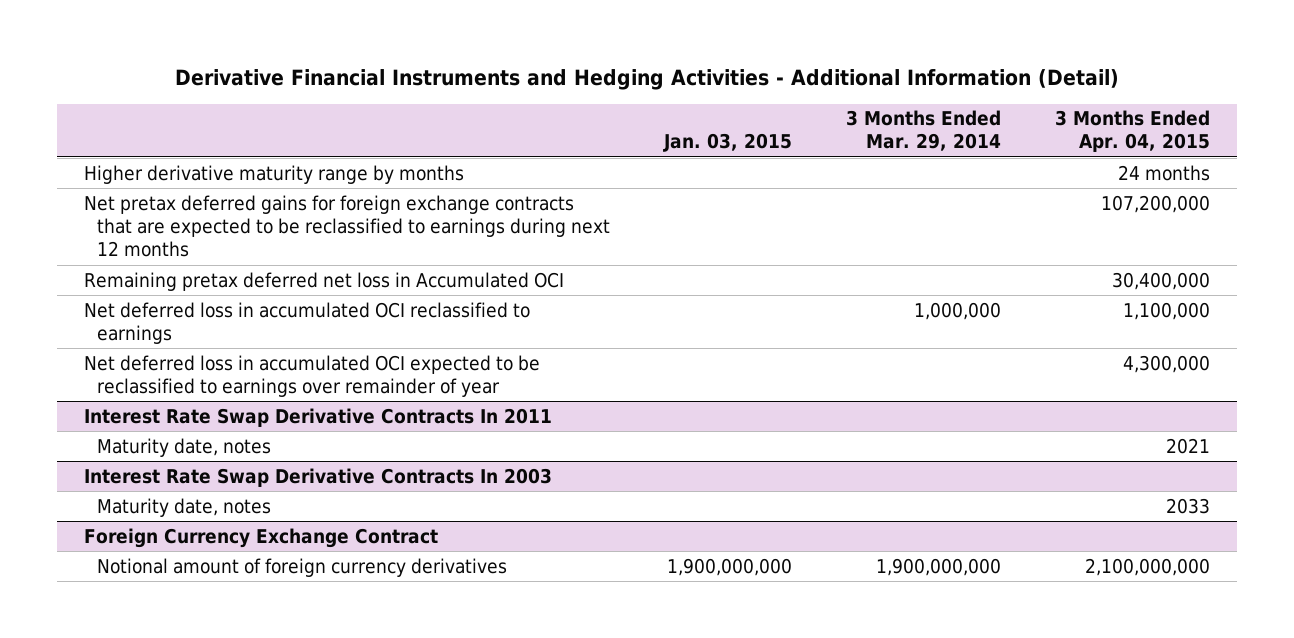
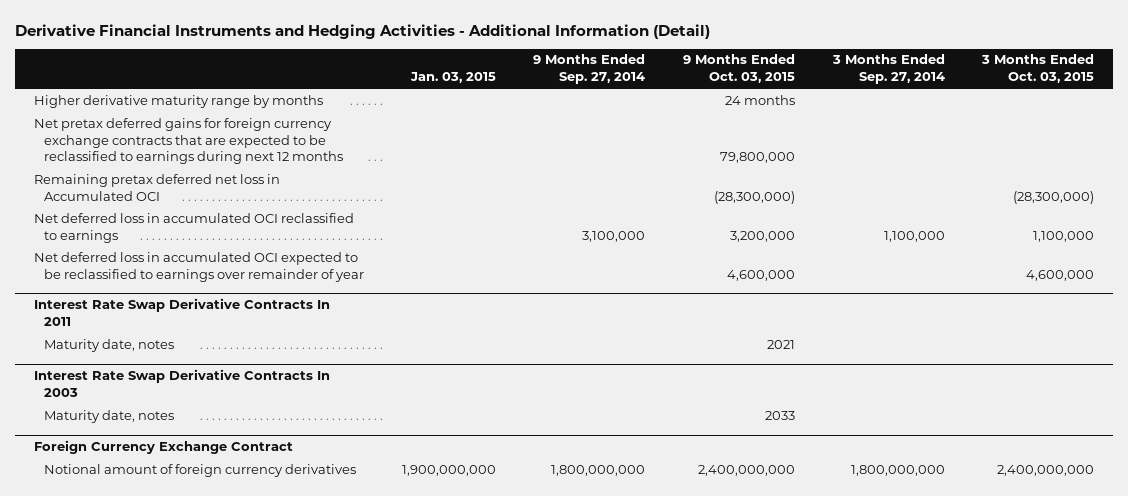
[845,110,1001,152] 3 Months Ended Mar. 29, 2014 -> none
[1054,110,1210,153] 3 Months Ended Apr. 04, 2015 -> none
none -> [533,54,646,85] 9 Months Ended Sep. 27, 2014
none -> [682,54,795,84] 9 Months Ended Oct. 03, 2015
none -> [831,54,945,85] 3 Months Ended Sep. 27, 2014
none -> [981,54,1095,84] 3 Months Ended Oct. 03, 2015
[83,194,611,258] Net pretax deferred gains for foreign exchange contracts that are expected to be reclassified to earnings during next 12 months -> [34,117,343,165] Net pretax deferred gains for foreign currency exchange contracts that are expected to be reclassified to earnings during next 12 months

